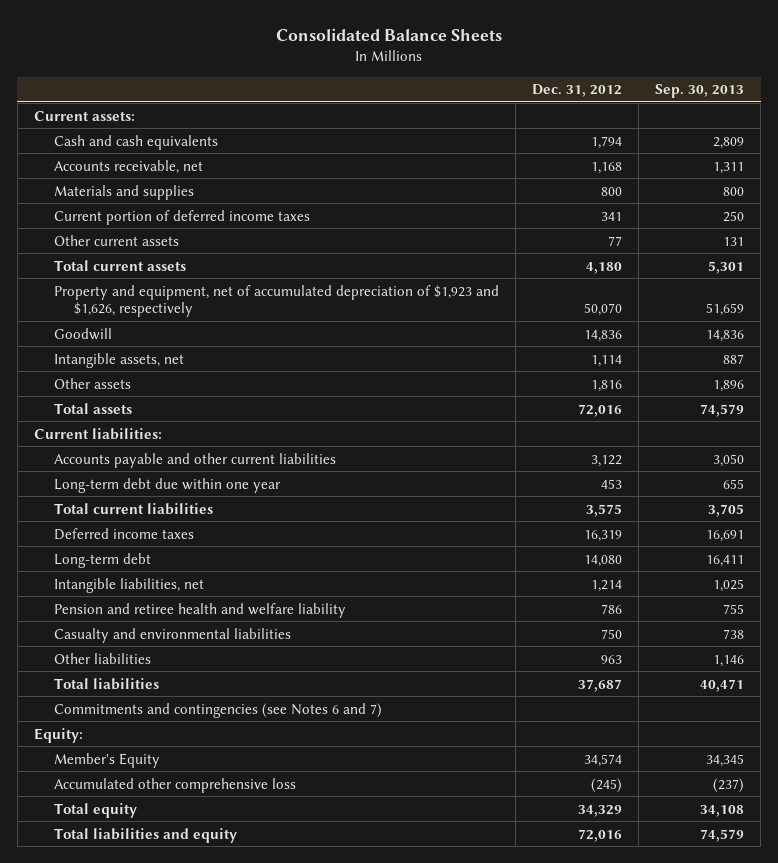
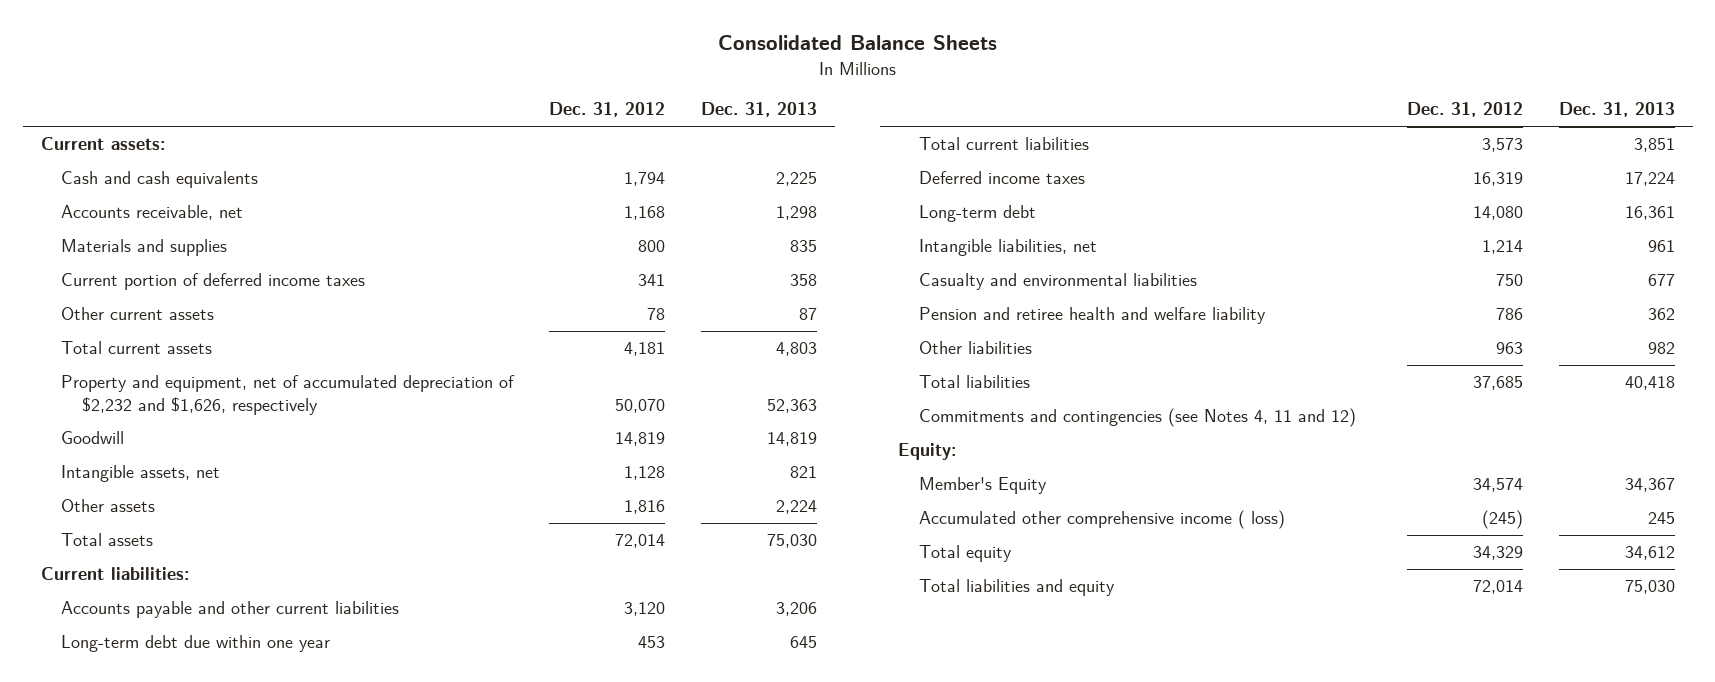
[655,84,745,99] Sep. 30, 2013 -> none
none -> [701,102,818,118] Dec. 31, 2013
[608,235,623,246] 77 -> [647,308,666,321] 78
[586,261,623,274] 4,180 -> [624,342,666,357] 4,181
[53,284,499,318] Property and equipment, net of accumulated depreciation of $1,923 and $1,626, respectively -> [61,375,516,415] Property and equipment, net of accumulated depreciation of $2,232 and $1,626, respectively
[584,329,623,342] 14,836 -> [615,432,666,447] 14,819
[591,354,623,367] 1,114 -> [624,466,666,481] 1,128
[578,403,623,417] 72,016 -> [615,534,666,549] 72,014
[591,454,623,467] 3,122 -> [624,602,666,617] 3,120
[586,503,623,517] 3,575 -> [1481,138,1523,153] 3,573
[53,602,346,618] Pension and retiree health and welfare liability -> [918,307,1266,325] Pension and retiree health and welfare liability
[578,678,623,692] 37,687 -> [1472,376,1523,391] 37,685
[53,702,382,718] Commitments and contingencies (see Notes 6 and 7) -> [918,408,1356,428] Commitments and contingencies (see Notes 4, 11 and 12)
[53,777,296,793] Accumulated other comprehensive loss -> [918,510,1285,530] Accumulated other comprehensive income ( loss)
[578,828,623,842] 72,016 -> [1472,580,1523,595] 72,014

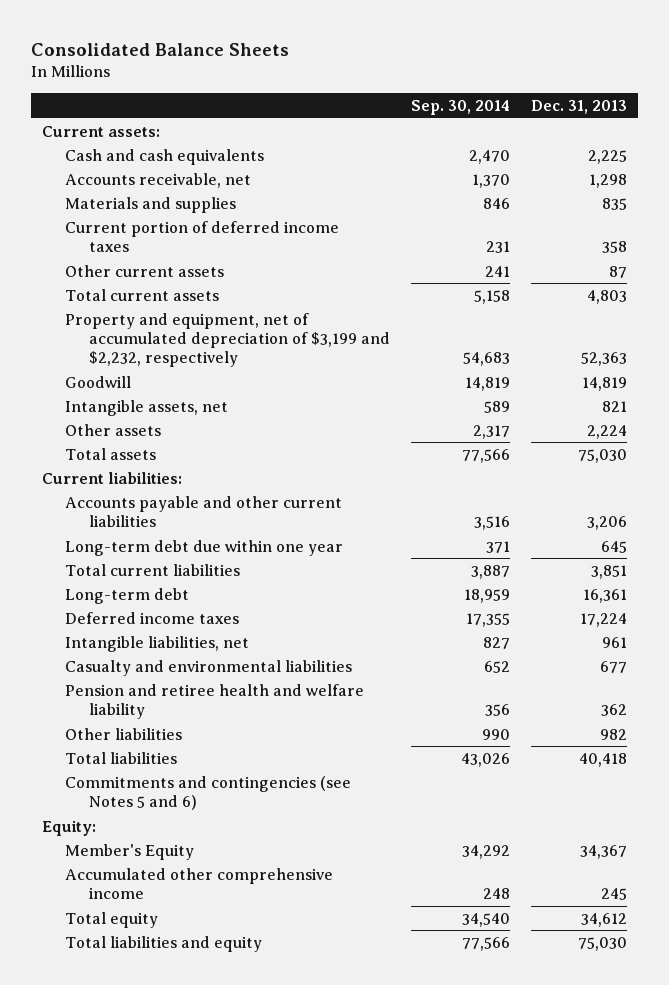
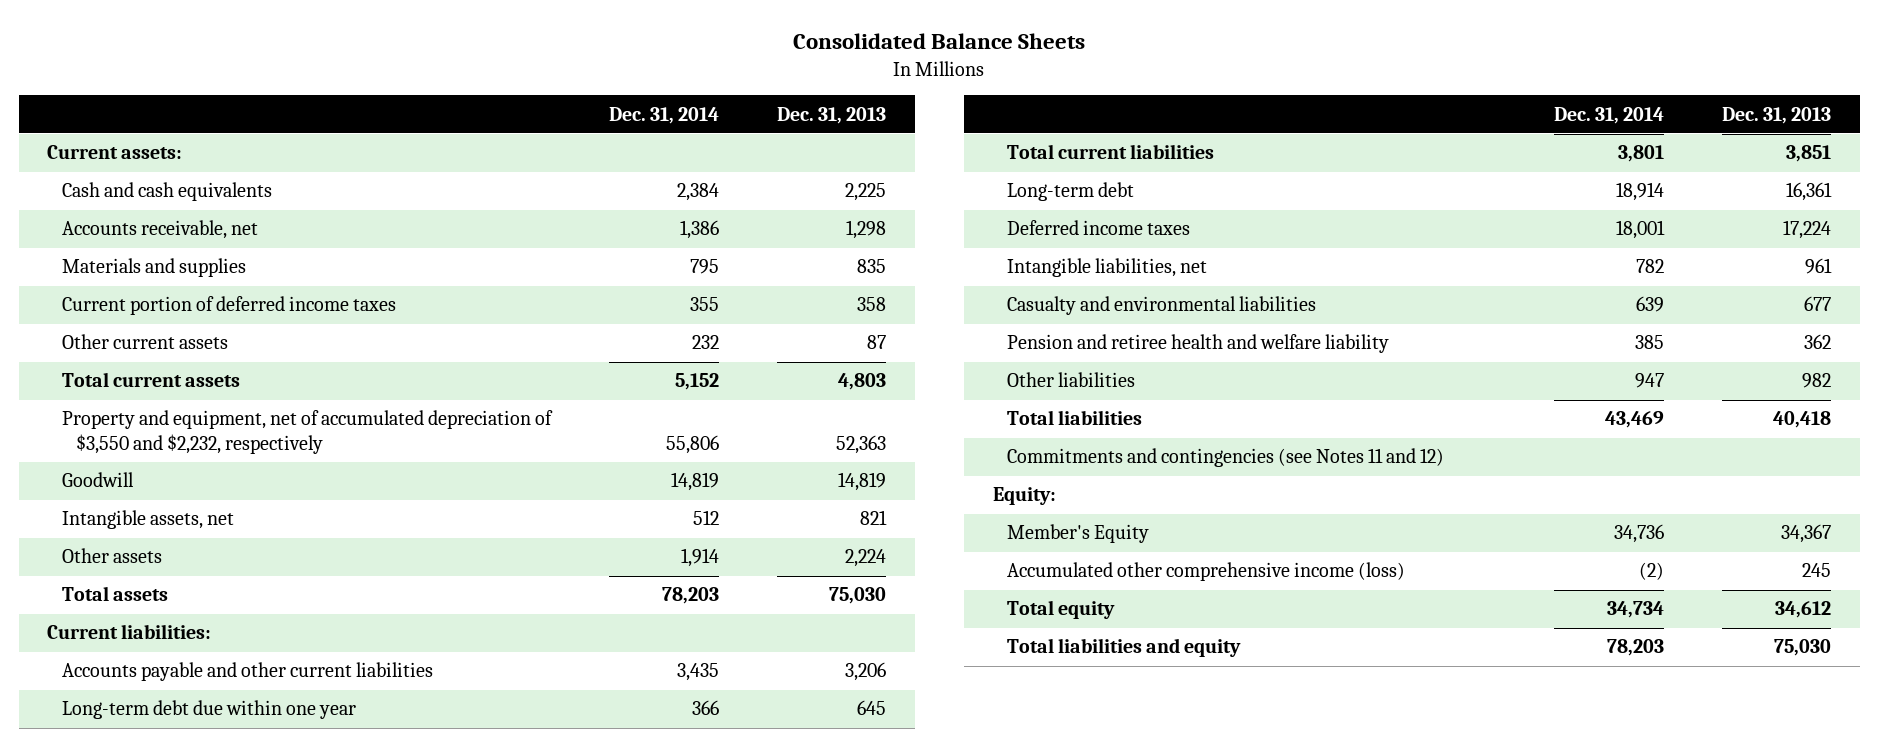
[410,100,510,116] Sep. 30, 2014 -> none
none -> [608,106,719,124] Dec. 31, 2014
[65,312,390,368] Property and equipment, net of accumulated depreciation of $3,199 and $2,232, respectively -> [61,410,553,455] Property and equipment, net of accumulated depreciation of $3,550 and $2,232, respectively
[65,775,352,810] Commitments and contingencies (see Notes 5 and 6) -> [1007,448,1445,468] Commitments and contingencies (see Notes 11 and 12)
[65,867,334,899] Accumulated other comprehensive income -> [1007,562,1406,582] Accumulated other comprehensive income (loss)

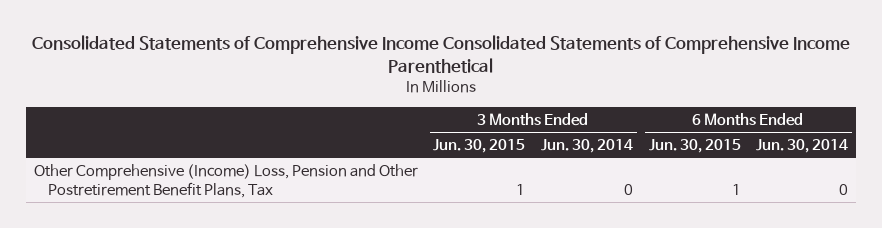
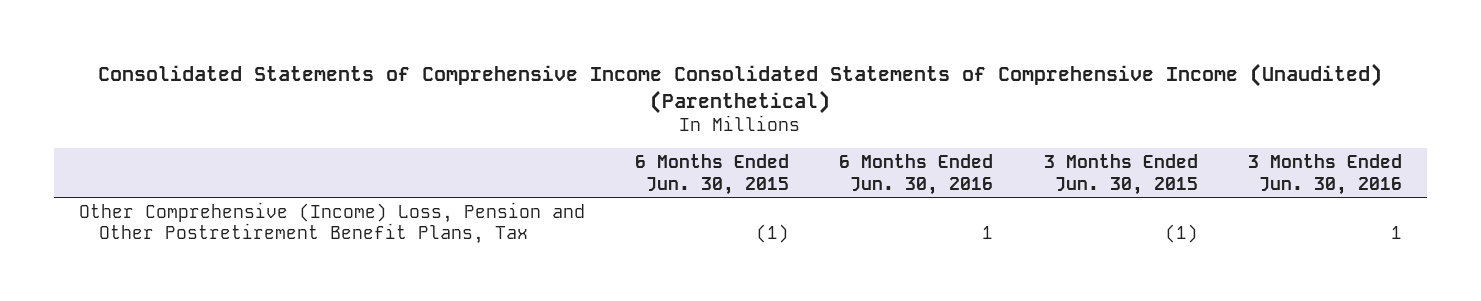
[31,35,850,74] Consolidated Statements of Comprehensive Income Consolidated Statements of Comprehensive Income Parenthetical -> [98,62,1383,114] Consolidated Statements of Comprehensive Income Consolidated Statements of Comprehensive Income (Unaudited) (Parenthetical)
[540,139,633,154] Jun. 30, 2014 -> none
[756,139,849,154] Jun. 30, 2014 -> none
none -> [839,154,994,195] 6 Months Ended Jun. 30, 2016
none -> [1247,154,1402,195] 3 Months Ended Jun. 30, 2016
[516,183,526,195] 1 -> [1164,224,1198,244] (1)
[731,183,741,195] 1 -> [756,224,790,244] (1)

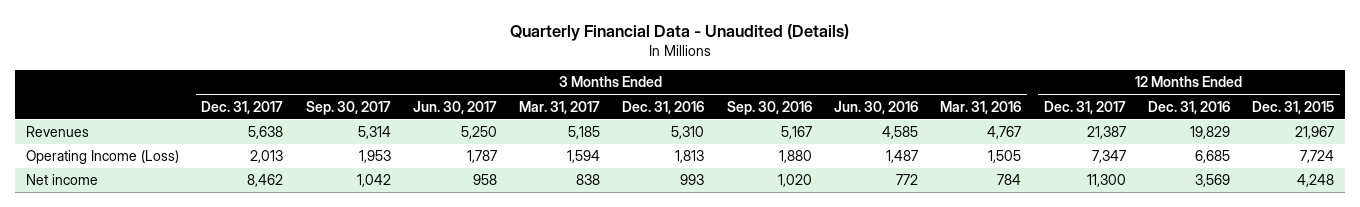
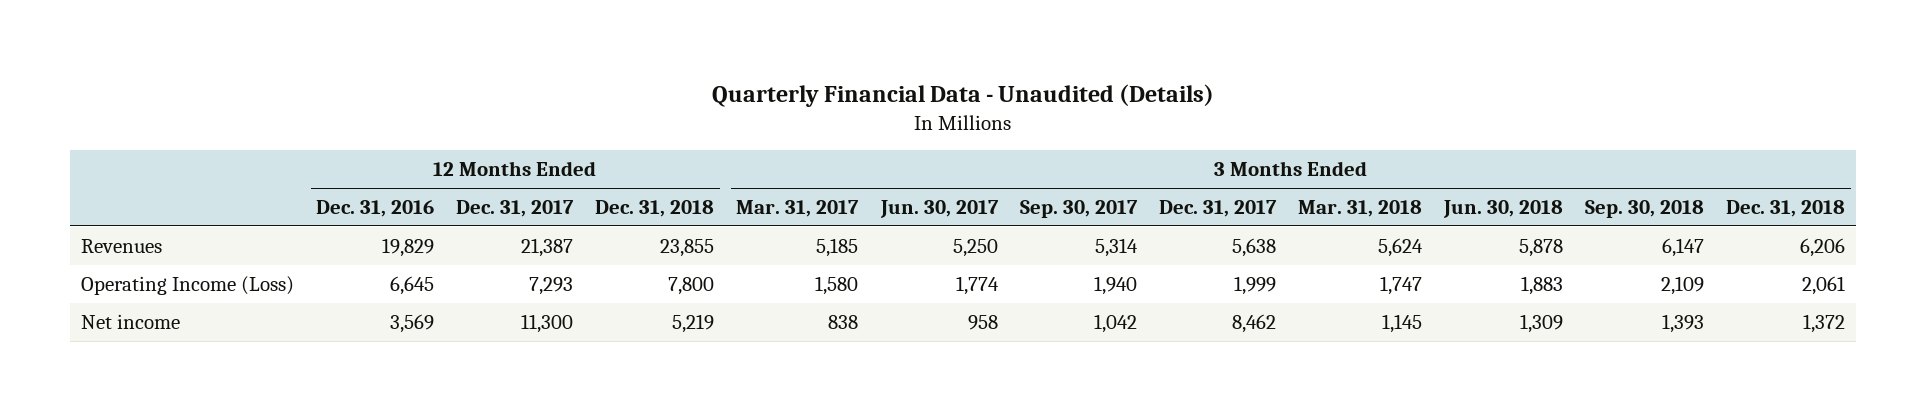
[622,100,705,114] Dec. 31, 2016 -> none
[726,100,812,115] Sep. 30, 2016 -> none
[834,100,919,114] Jun. 30, 2016 -> none
[940,100,1022,114] Mar. 31, 2016 -> none
[1252,100,1335,114] Dec. 31, 2015 -> none
none -> [595,200,715,218] Dec. 31, 2018
none -> [1297,200,1422,218] Mar. 31, 2018
none -> [1442,200,1563,219] Jun. 30, 2018
none -> [1585,200,1705,219] Sep. 30, 2018
none -> [1726,200,1846,218] Dec. 31, 2018
[250,150,284,164] 2,013 -> [1233,275,1276,295] 1,999
[358,150,391,164] 1,953 -> [1093,275,1137,295] 1,940
[466,150,497,164] 1,787 -> [955,275,999,295] 1,774
[567,150,601,164] 1,594 -> [815,275,859,295] 1,580
[1091,150,1126,164] 7,347 -> [529,276,574,295] 7,293
[1194,150,1230,164] 6,685 -> [390,275,435,295] 6,645

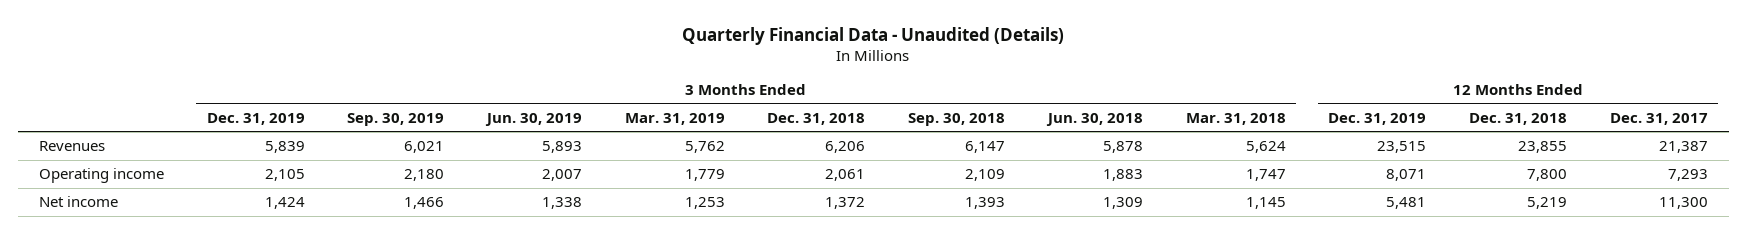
[316,200,435,218] Dec. 31, 2016 -> none
[736,200,860,218] Mar. 31, 2017 -> none
[879,200,999,219] Jun. 30, 2017 -> none
[1019,200,1138,219] Sep. 30, 2017 -> none
[1158,200,1277,218] Dec. 31, 2017 -> none
none -> [206,112,305,125] Dec. 31, 2019
none -> [347,112,445,126] Sep. 30, 2019
none -> [485,112,583,126] Jun. 30, 2019
none -> [624,112,725,125] Mar. 31, 2019
none -> [1328,112,1427,125] Dec. 31, 2019
[81,275,295,295] Operating Income (Loss) -> [39,168,165,184] Operating income

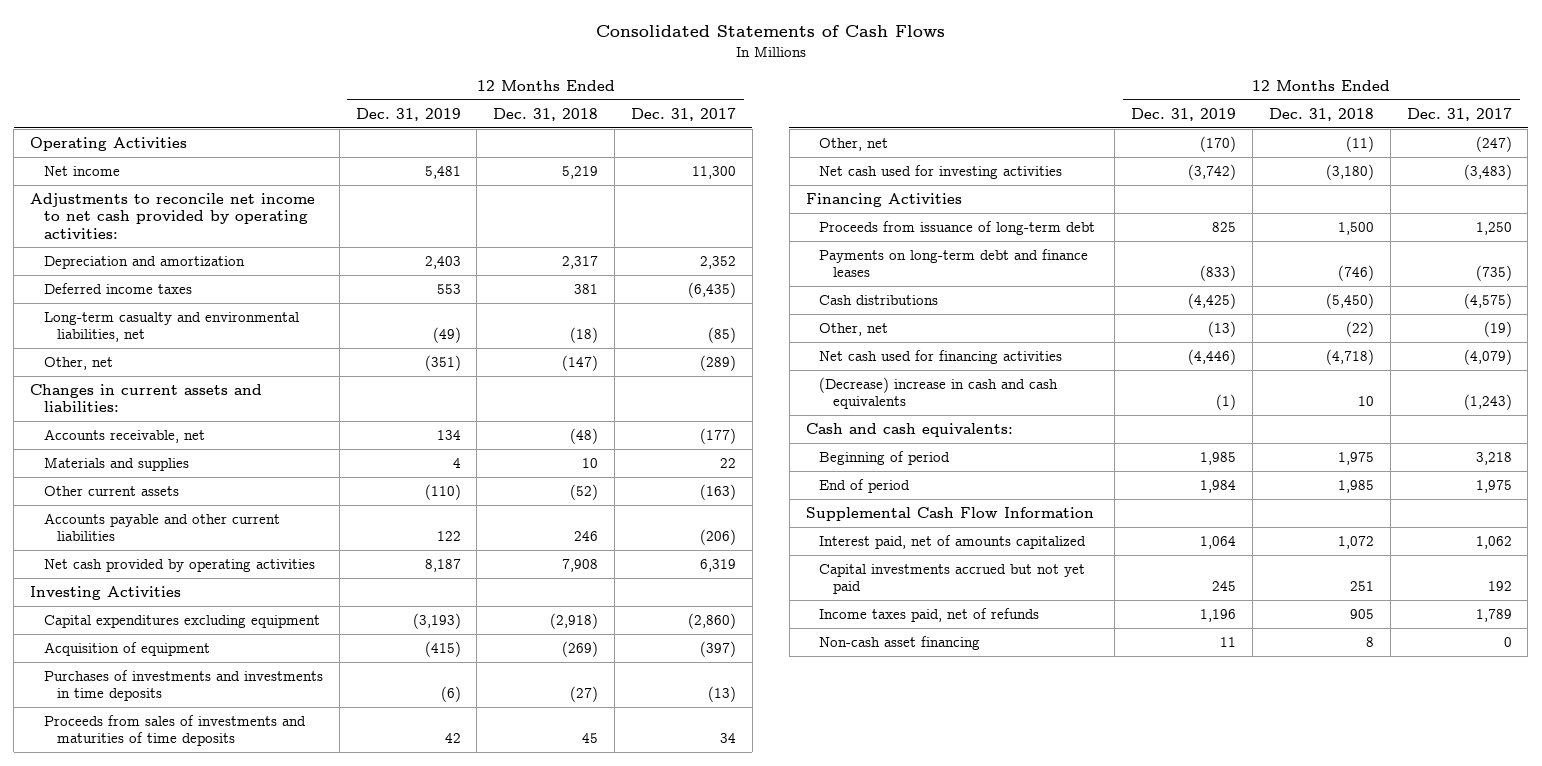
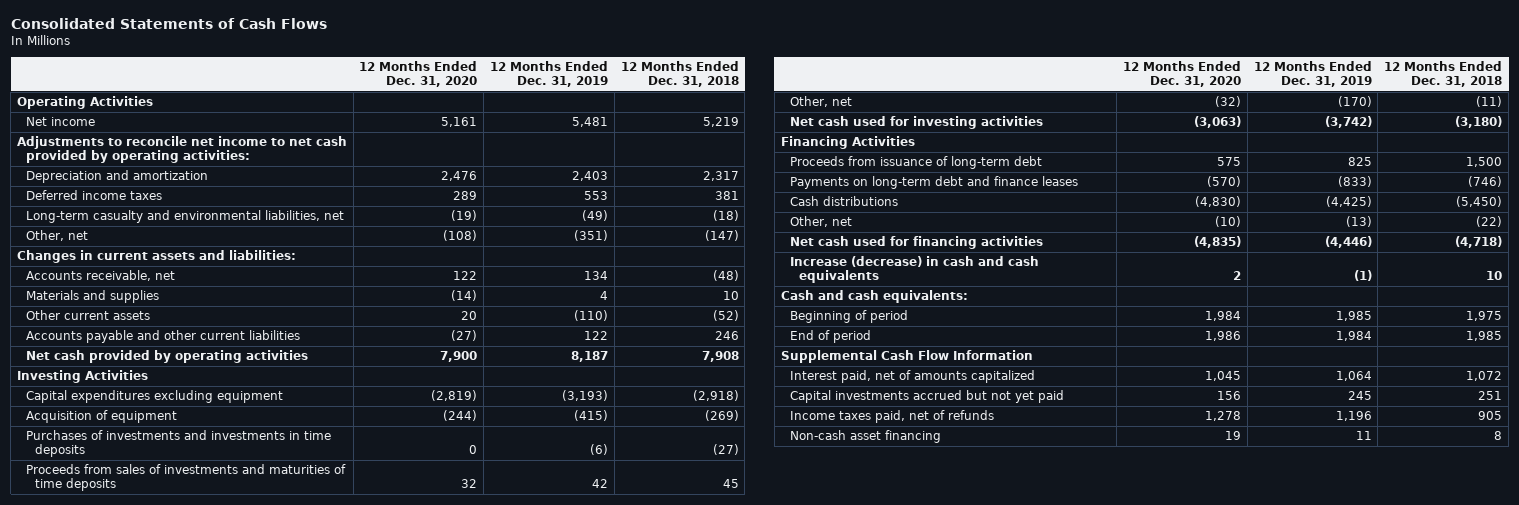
[631,107,737,121] Dec. 31, 2017 -> none
none -> [359,61,478,88] 12 Months Ended Dec. 31, 2020
[819,377,1059,410] (Decrease) increase in cash and cash equivalents -> [789,256,1039,284] Increase (decrease) in cash and cash equivalents

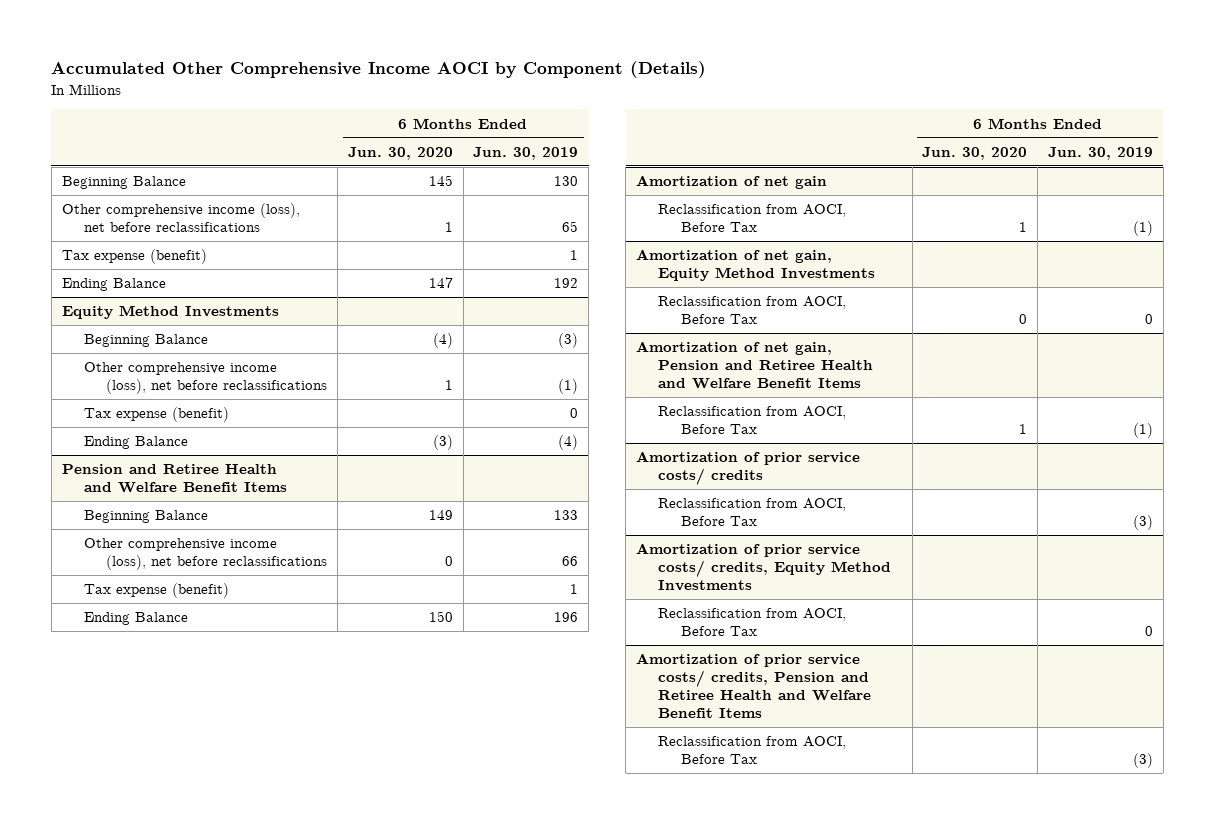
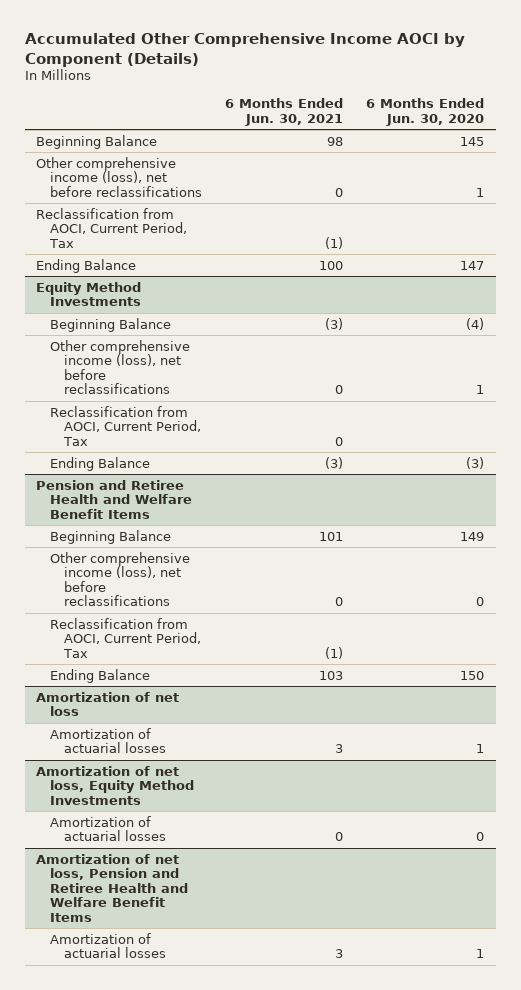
[473,146,579,160] Jun. 30, 2019 -> none
none -> [225,98,344,126] 6 Months Ended Jun. 30, 2021
[61,249,207,265] Tax expense (benefit) -> [36,207,187,248] Reclassification from AOCI, Current Period, Tax
[83,407,229,423] Tax expense (benefit) -> [49,405,201,446] Reclassification from AOCI, Current Period, Tax
[83,583,229,599] Tax expense (benefit) -> [49,617,201,658] Reclassification from AOCI, Current Period, Tax
[636,451,861,486] Amortization of prior service costs/ credits -> none
[658,498,847,527] Reclassification from AOCI, Before Tax -> none
[636,543,892,591] Amortization of prior service costs/ credits, Equity Method Investments -> none
[658,608,847,637] Reclassification from AOCI, Before Tax -> none
[636,653,872,718] Amortization of prior service costs/ credits, Pension and Retiree Health and Welfare Benefit Items -> none
[658,736,847,765] Reclassification from AOCI, Before Tax -> none
[636,175,828,190] Amortization of net gain -> [36,691,180,717] Amortization of net loss
[658,204,847,233] Reclassification from AOCI, Before Tax -> [49,727,166,754] Amortization of actuarial losses
[636,249,876,282] Amortization of net gain, Equity Method Investments -> [36,765,194,805] Amortization of net loss, Equity Method Investments
[658,296,847,325] Reclassification from AOCI, Before Tax -> [49,815,166,842] Amortization of actuarial losses
[636,341,874,389] Amortization of net gain, Pension and Retiree Health and Welfare Benefit Items -> [36,853,188,922] Amortization of net loss, Pension and Retiree Health and Welfare Benefit Items
[658,406,847,435] Reclassification from AOCI, Before Tax -> [49,932,166,959] Amortization of actuarial losses

